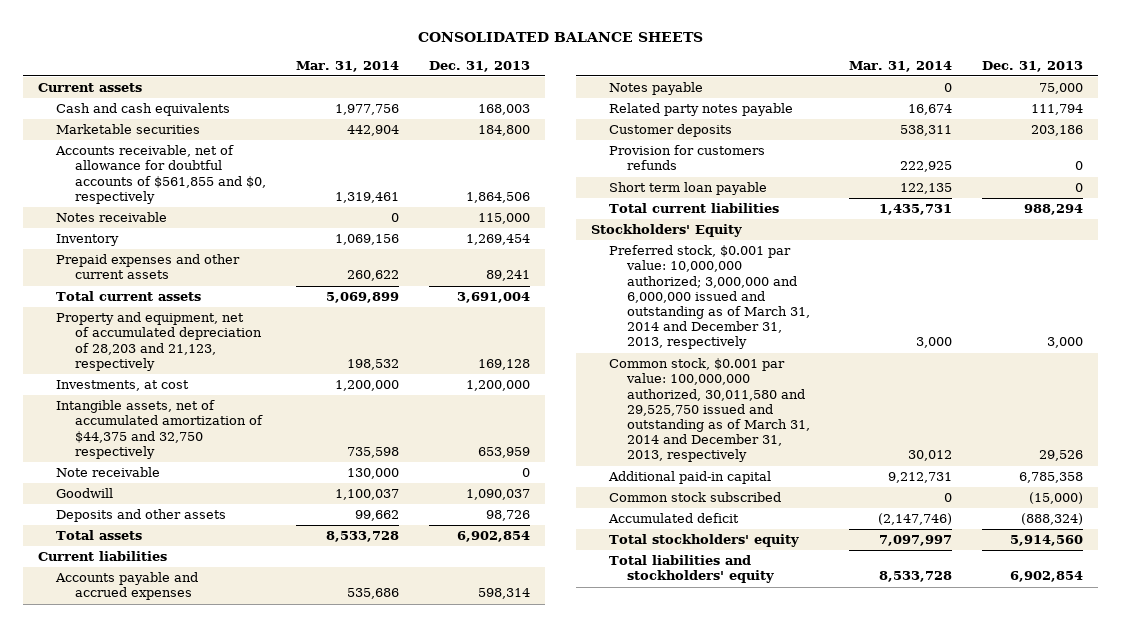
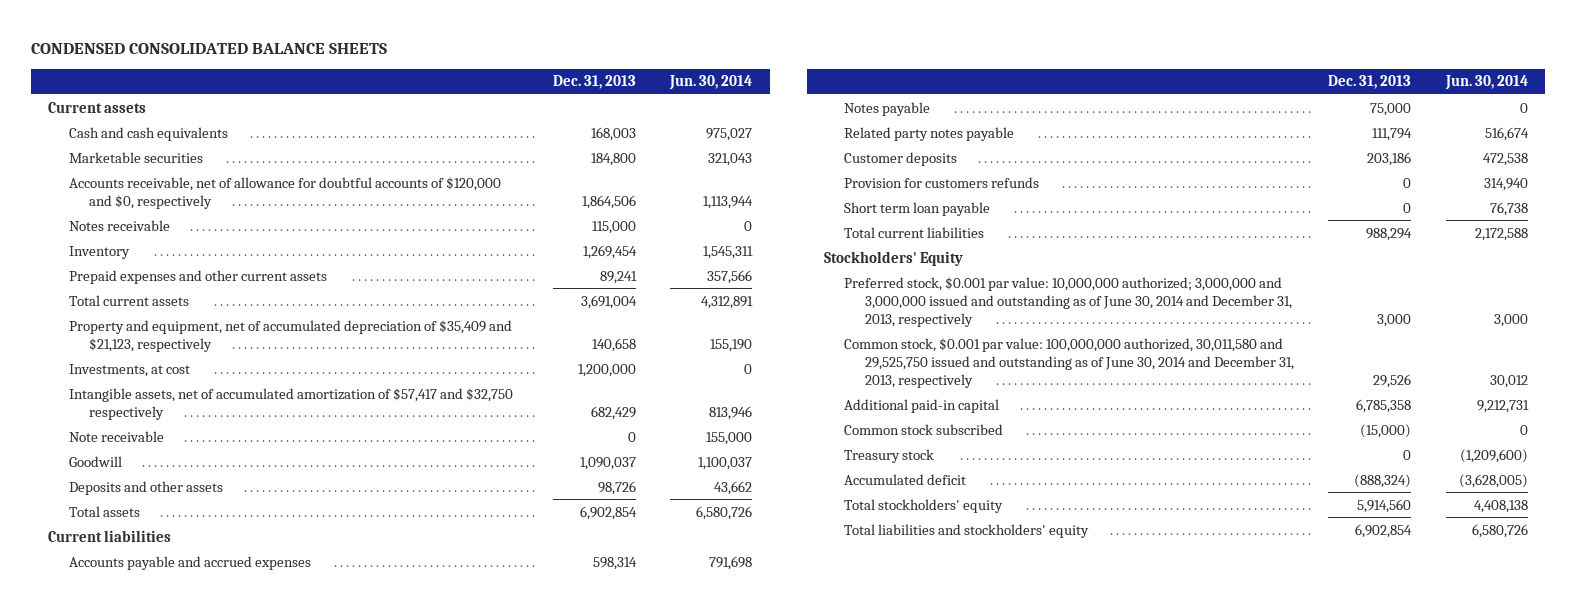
[417,32,703,43] CONSOLIDATED BALANCE SHEETS -> [30,42,387,54] CONDENSED CONSOLIDATED BALANCE SHEETS
[295,60,399,72] Mar. 31, 2014 -> none
none -> [669,75,753,91] Jun. 30, 2014
[55,145,266,204] Accounts receivable, net of allowance for doubtful accounts of $561,855 and $0, respectively -> [68,176,501,209] Accounts receivable, net of allowance for doubtful accounts of $120,000 and $0, respectively
[56,312,262,371] Property and equipment, net of accumulated depreciation of 28,203 and 21,123, respectively -> [68,319,512,352] Property and equipment, net of accumulated depreciation of $35,409 and $21,123, respectively
[478,358,531,370] 169,128 -> [591,337,636,352] 140,658
[56,400,263,459] Intangible assets, net of accumulated amortization of $44,375 and 32,750 respectively -> [68,387,513,420] Intangible assets, net of accumulated amortization of $57,417 and $32,750 respectively
[478,446,531,458] 653,959 -> [590,405,636,420] 682,429
[609,245,811,350] Preferred stock, $0.001 par value: 10,000,000 authorized; 3,000,000 and 6,000,000 issued and outstanding as of March 31, 2014 and December 31, 2013, respectively -> [844,276,1292,327] Preferred stock, $0.001 par value: 10,000,000 authorized; 3,000,000 and 3,000,000 issued and outstanding as of June 30, 2014 and December 31, 2013, respectively
[609,358,811,463] Common stock, $0.001 par value: 100,000,000 authorized, 30,011,580 and 29,525,750 issued and outstanding as of March 31, 2014 and December 31, 2013, respectively -> [844,337,1294,388] Common stock, $0.001 par value: 100,000,000 authorized, 30,011,580 and 29,525,750 issued and outstanding as of June 30, 2014 and December 31, 2013, respectively
none -> [844,448,935,463] Treasury stock

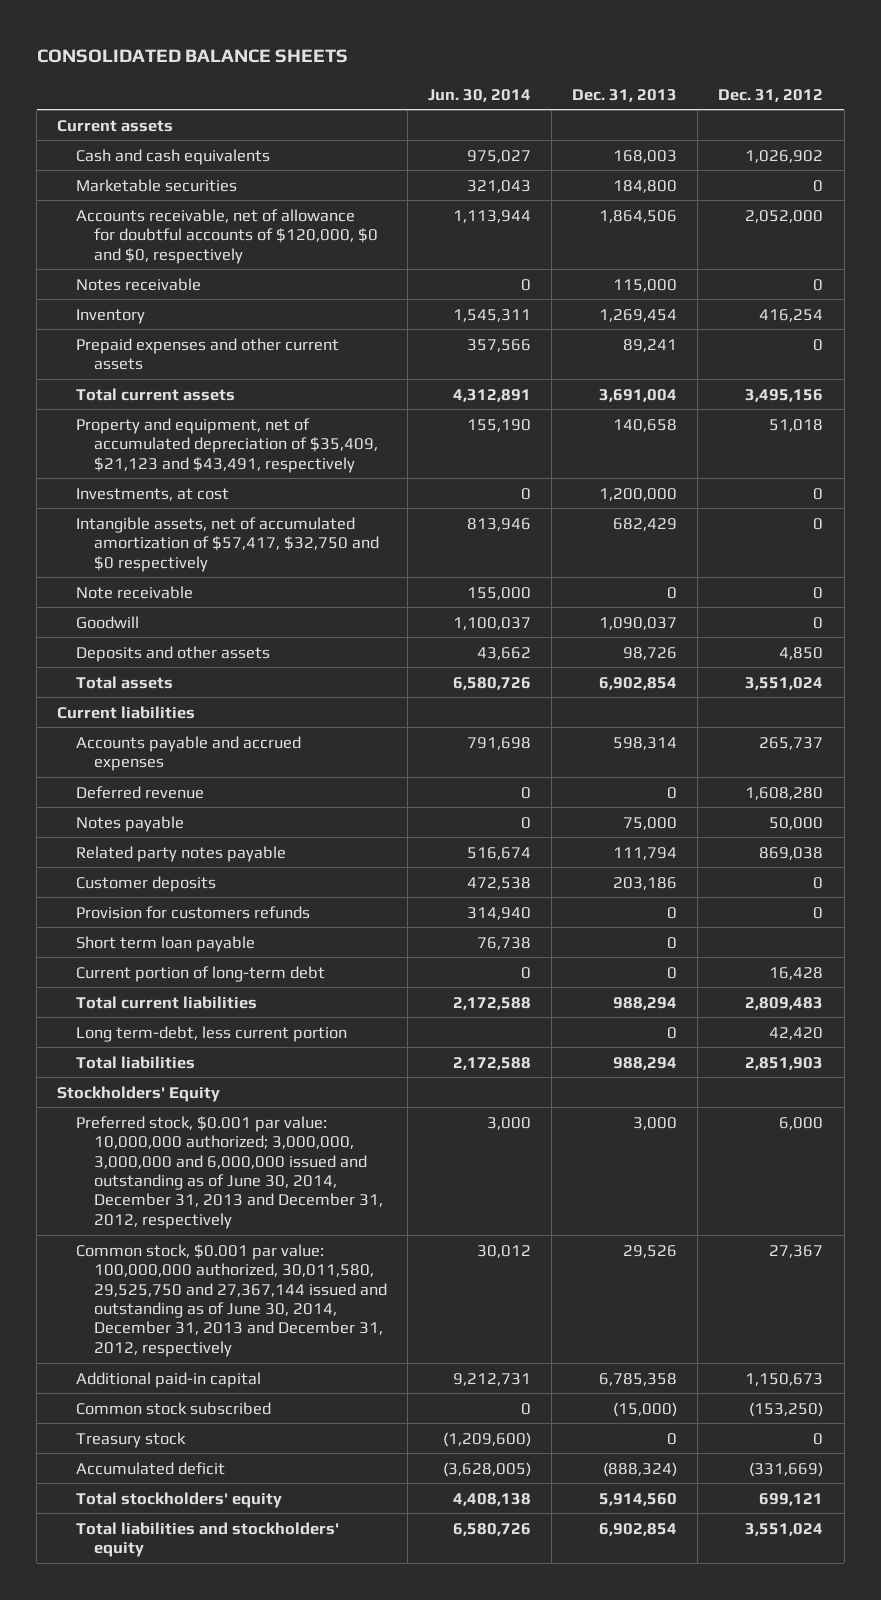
[30,42,387,54] CONDENSED CONSOLIDATED BALANCE SHEETS -> [36,49,348,64] CONSOLIDATED BALANCE SHEETS
none -> [718,88,824,102] Dec. 31, 2012
[68,176,501,209] Accounts receivable, net of allowance for doubtful accounts of $120,000 and $0, respectively -> [75,208,378,264] Accounts receivable, net of allowance for doubtful accounts of $120,000, $0 and $0, respectively
[68,319,512,352] Property and equipment, net of accumulated depreciation of $35,409 and $21,123, respectively -> [75,417,378,473] Property and equipment, net of accumulated depreciation of $35,409, $21,123 and $43,491, respectively
[68,387,513,420] Intangible assets, net of accumulated amortization of $57,417 and $32,750 respectively -> [75,516,379,572] Intangible assets, net of accumulated amortization of $57,417, $32,750 and $0 respectively
none -> [75,785,204,799] Deferred revenue
none -> [75,965,325,982] Current portion of long-term debt
none -> [75,1025,347,1042] Long term-debt, less current portion
none -> [75,1055,195,1069] Total liabilities
[844,276,1292,327] Preferred stock, $0.001 par value: 10,000,000 authorized; 3,000,000 and 3,000,000 issued and outstanding as of June 30, 2014 and December 31, 2013, respectively -> [75,1115,383,1229] Preferred stock, $0.001 par value: 10,000,000 authorized; 3,000,000, 3,000,000 and 6,000,000 issued and outstanding as of June 30, 2014, December 31, 2013 and December 31, 2012, respectively
[844,337,1294,388] Common stock, $0.001 par value: 100,000,000 authorized, 30,011,580 and 29,525,750 issued and outstanding as of June 30, 2014 and December 31, 2013, respectively -> [75,1243,387,1357] Common stock, $0.001 par value: 100,000,000 authorized, 30,011,580, 29,525,750 and 27,367,144 issued and outstanding as of June 30, 2014, December 31, 2013 and December 31, 2012, respectively

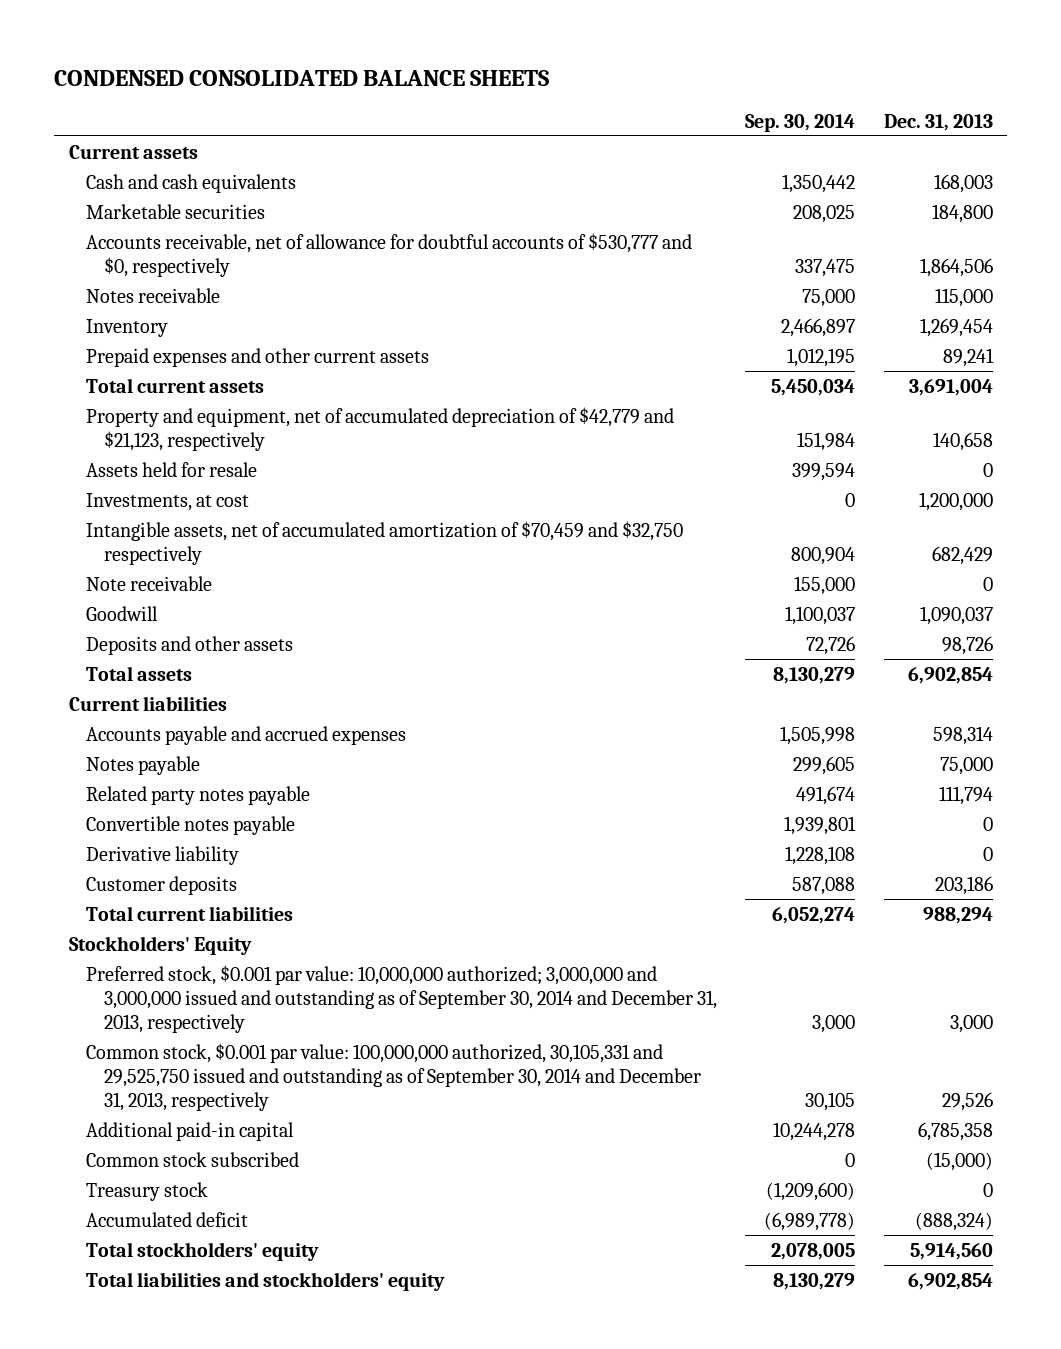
[36,49,348,64] CONSOLIDATED BALANCE SHEETS -> [54,69,550,86] CONDENSED CONSOLIDATED BALANCE SHEETS
[428,88,532,102] Jun. 30, 2014 -> none
[718,88,824,102] Dec. 31, 2012 -> none
none -> [745,113,856,132] Sep. 30, 2014
[75,208,378,264] Accounts receivable, net of allowance for doubtful accounts of $120,000, $0 and $0, respectively -> [86,232,693,277] Accounts receivable, net of allowance for doubtful accounts of $530,777 and $0, respectively
[75,417,378,473] Property and equipment, net of accumulated depreciation of $35,409, $21,123 and $43,491, respectively -> [86,406,675,451] Property and equipment, net of accumulated depreciation of $42,779 and $21,123, respectively
none -> [86,461,258,477] Assets held for resale
[75,516,379,572] Intangible assets, net of accumulated amortization of $57,417, $32,750 and $0 respectively -> [86,520,684,565] Intangible assets, net of accumulated amortization of $70,459 and $32,750 respectively
[75,785,204,799] Deferred revenue -> none
none -> [86,815,296,835] Convertible notes payable
none -> [86,845,240,865] Derivative liability
[75,905,310,919] Provision for customers refunds -> none
[75,935,255,952] Short term loan payable -> none
[75,965,325,982] Current portion of long-term debt -> none
[75,1025,347,1042] Long term-debt, less current portion -> none
[75,1055,195,1069] Total liabilities -> none
[75,1115,383,1229] Preferred stock, $0.001 par value: 10,000,000 authorized; 3,000,000, 3,000,000 and 6,000,000 issued and outstanding as of June 30, 2014, December 31, 2013 and December 31, 2012, respectively -> [86,964,717,1033] Preferred stock, $0.001 par value: 10,000,000 authorized; 3,000,000 and 3,000,000 issued and outstanding as of September 30, 2014 and December 31, 2013, respectively
[75,1243,387,1357] Common stock, $0.001 par value: 100,000,000 authorized, 30,011,580, 29,525,750 and 27,367,144 issued and outstanding as of June 30, 2014, December 31, 2013 and December 31, 2012, respectively -> [86,1042,701,1111] Common stock, $0.001 par value: 100,000,000 authorized, 30,105,331 and 29,525,750 issued and outstanding as of September 30, 2014 and December 31, 2013, respectively

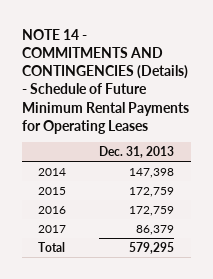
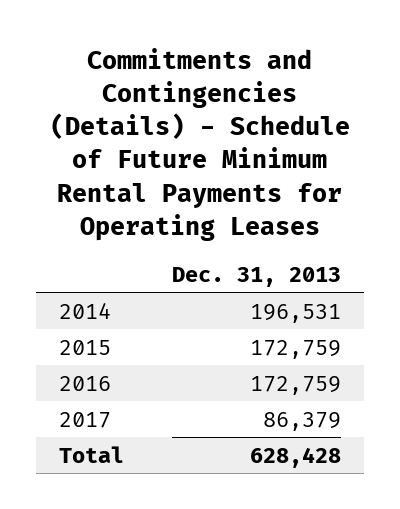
[22,29,190,134] NOTE 14 - COMMITMENTS AND CONTINGENCIES (Details) - Schedule of Future Minimum Rental Payments for Operating Leases -> [49,48,350,241] Commitments and Contingencies (Details) - Schedule of Future Minimum Rental Payments for Operating Leases
[129,167,175,178] 147,398 -> [249,303,341,323] 196,531
[129,241,175,254] 579,295 -> [249,446,341,468] 628,428

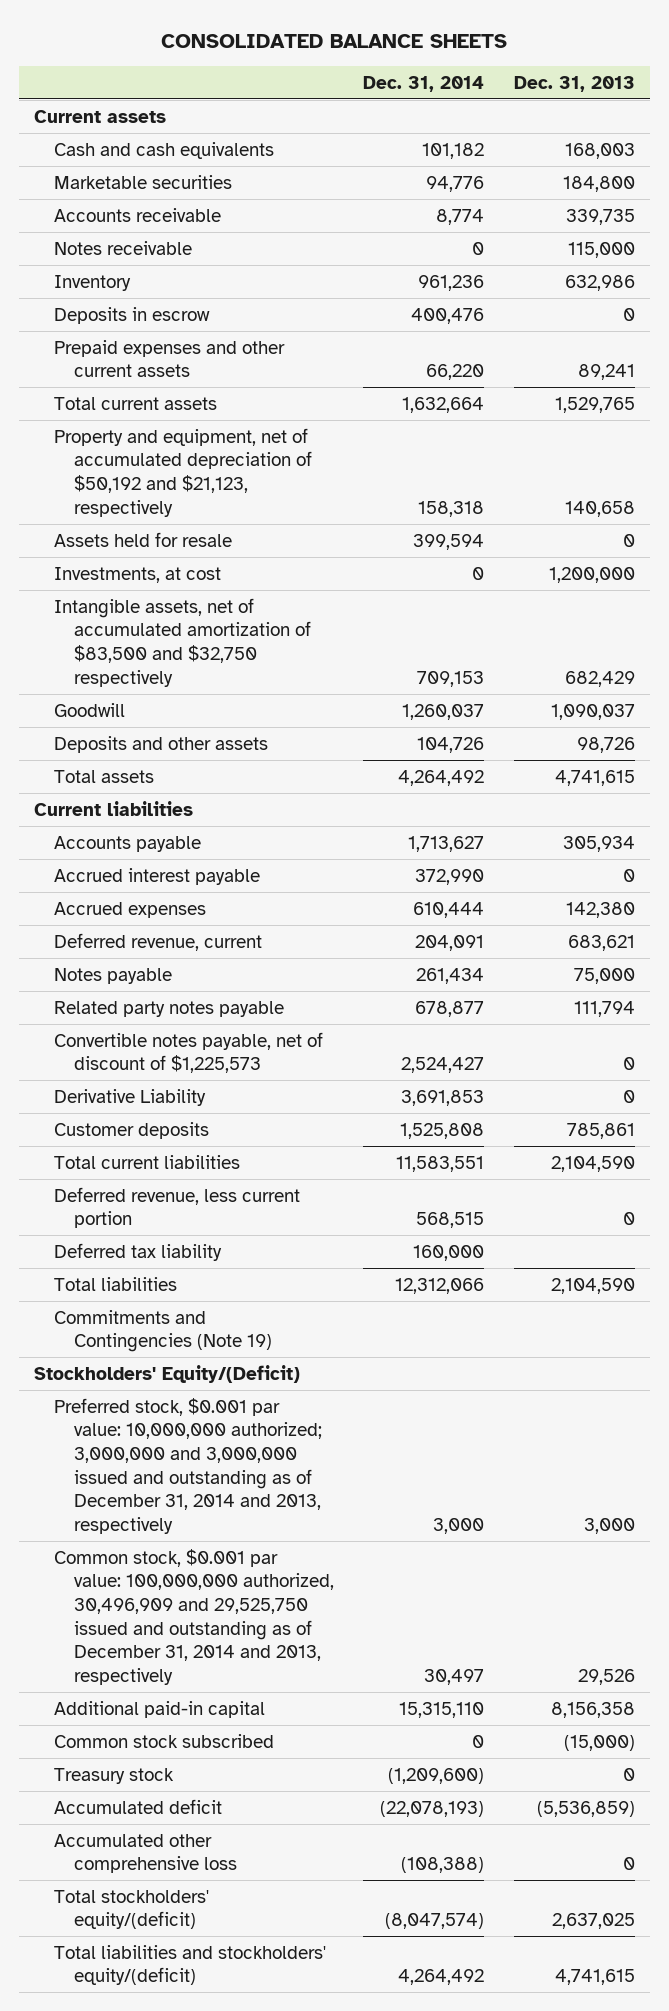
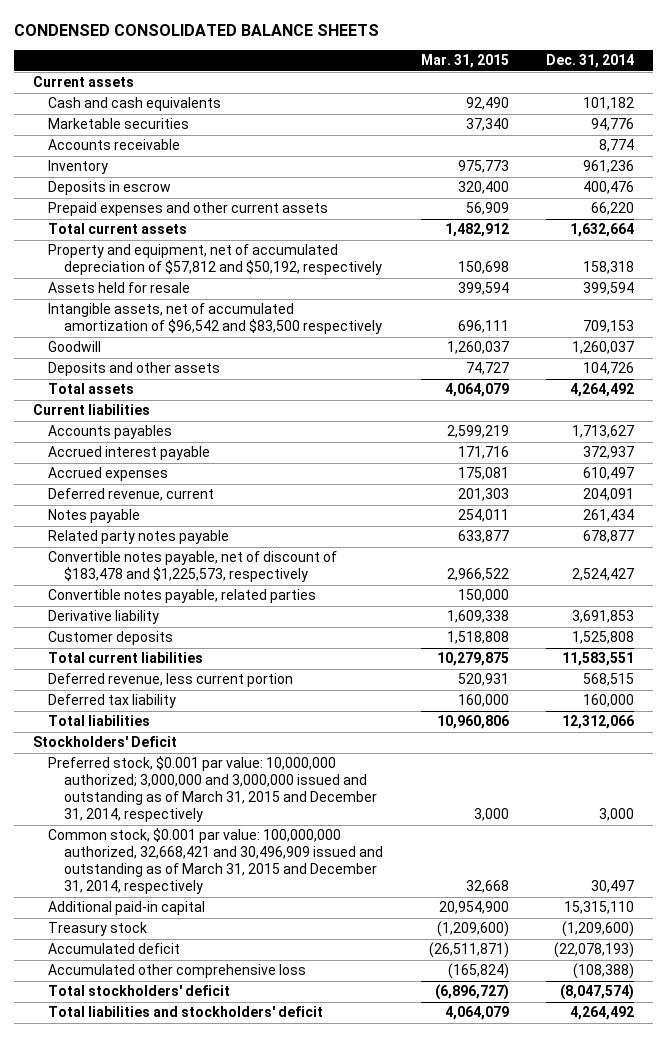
[161,33,508,48] CONSOLIDATED BALANCE SHEETS -> [13,23,379,36] CONDENSED CONSOLIDATED BALANCE SHEETS
[513,75,635,92] Dec. 31, 2013 -> none
none -> [420,54,509,69] Mar. 31, 2015
[54,240,193,255] Notes receivable -> none
[54,427,313,517] Property and equipment, net of accumulated depreciation of $50,192 and $21,123, respectively -> [48,244,382,276] Property and equipment, net of accumulated depreciation of $57,812 and $50,192, respectively
[54,566,222,583] Investments, at cost -> none
[54,597,312,687] Intangible assets, net of accumulated amortization of $83,500 and $32,750 respectively -> [48,303,382,335] Intangible assets, net of accumulated amortization of $96,542 and $83,500 respectively
[54,835,202,852] Accounts payable -> [48,425,173,440] Accounts payables
[415,868,485,885] 372,990 -> [583,446,635,460] 372,937
[413,901,485,918] 610,444 -> [583,467,635,481] 610,497
[54,1031,324,1074] Convertible notes payable, net of discount of $1,225,573 -> [48,551,338,583] Convertible notes payable, net of discount of $183,478 and $1,225,573, respectively
none -> [48,589,317,604] Convertible notes payable, related parties
[54,1088,207,1106] Derivative Liability -> [48,610,160,625] Derivative liability
[54,1309,273,1353] Commitments and Contingencies (Note 19) -> none
[33,1364,300,1383] Stockholders' Equity/(Deficit) -> [32,736,177,748] Stockholders' Deficit
[54,1397,323,1535] Preferred stock, $0.001 par value: 10,000,000 authorized; 3,000,000 and 3,000,000 issued and outstanding as of December 31, 2014 and 2013, respectively -> [48,756,377,823] Preferred stock, $0.001 par value: 10,000,000 authorized; 3,000,000 and 3,000,000 issued and outstanding as of March 31, 2015 and December 31, 2014, respectively
[54,1548,335,1686] Common stock, $0.001 par value: 100,000,000 authorized, 30,496,909 and 29,525,750 issued and outstanding as of December 31, 2014 and 2013, respectively -> [48,828,383,895] Common stock, $0.001 par value: 100,000,000 authorized, 32,668,421 and 30,496,909 issued and outstanding as of March 31, 2015 and December 31, 2014, respectively
[54,1733,275,1748] Common stock subscribed -> none
[54,1889,210,1930] Total stockholders' equity/(deficit) -> [48,985,231,997] Total stockholders' deficit
[54,1944,327,1986] Total liabilities and stockholders' equity/(deficit) -> [48,1006,324,1018] Total liabilities and stockholders' deficit

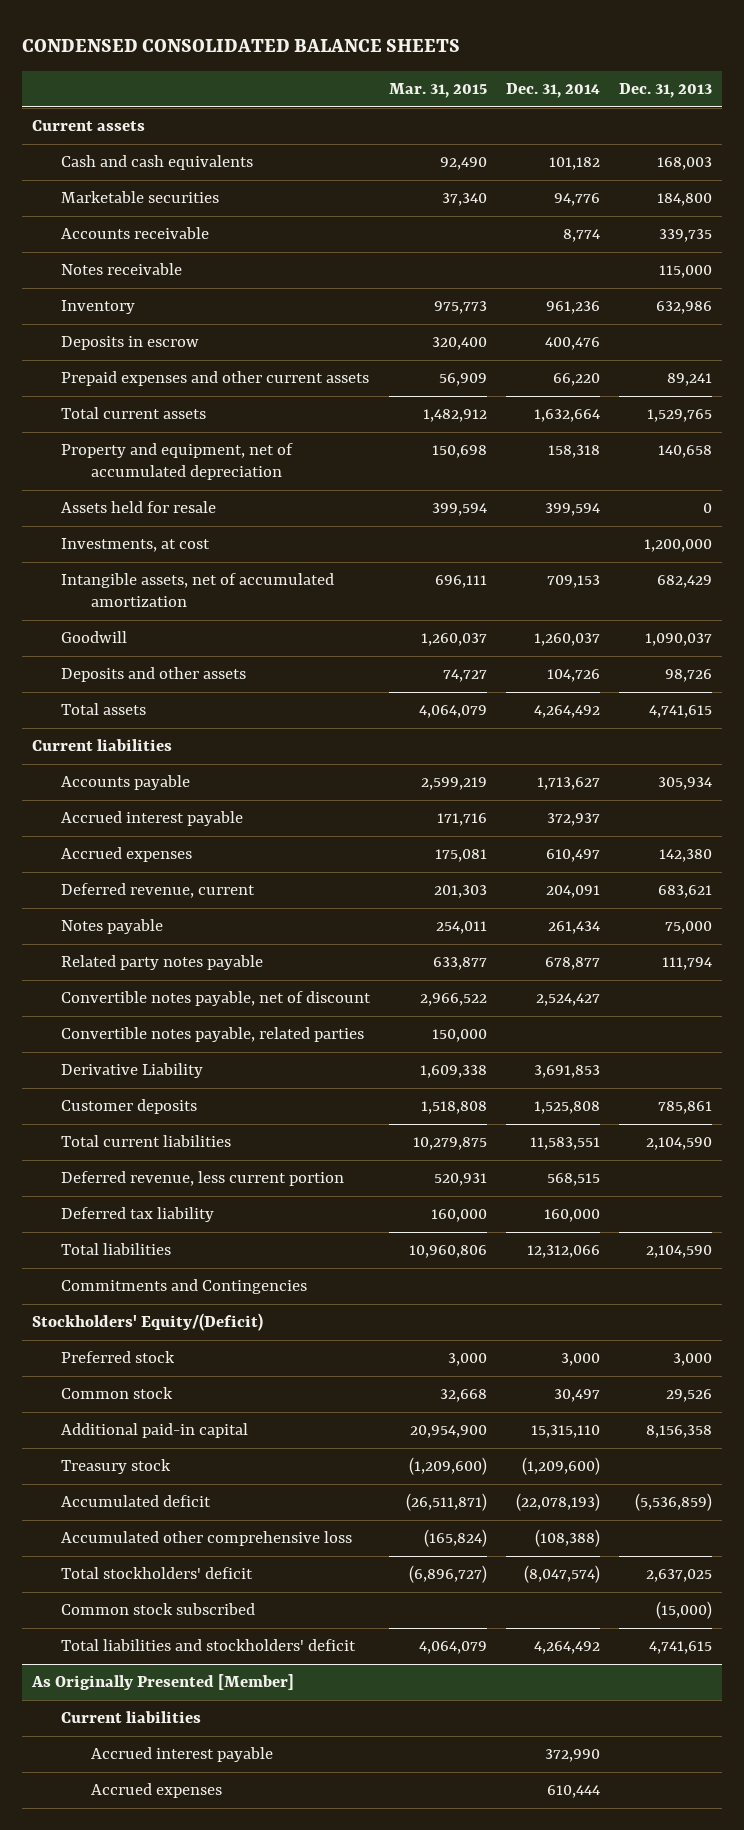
none -> [619,82,713,98] Dec. 31, 2013
none -> [61,263,183,276] Notes receivable
[48,244,382,276] Property and equipment, net of accumulated depreciation of $57,812 and $50,192, respectively -> [61,443,294,481] Property and equipment, net of accumulated depreciation
none -> [61,538,211,553] Investments, at cost
[48,303,382,335] Intangible assets, net of accumulated amortization of $96,542 and $83,500 respectively -> [61,573,335,608] Intangible assets, net of accumulated amortization
[48,425,173,440] Accounts payables -> [61,775,191,791] Accounts payable
[48,551,338,583] Convertible notes payable, net of discount of $183,478 and $1,225,573, respectively -> [61,991,372,1007] Convertible notes payable, net of discount
[48,610,160,625] Derivative liability -> [61,1063,204,1079] Derivative Liability
none -> [61,1279,308,1295] Commitments and Contingencies
[32,736,177,748] Stockholders' Deficit -> [31,1313,263,1332] Stockholders' Equity/(Deficit)
[48,756,377,823] Preferred stock, $0.001 par value: 10,000,000 authorized; 3,000,000 and 3,000,000 issued and outstanding as of March 31, 2015 and December 31, 2014, respectively -> [61,1351,176,1364] Preferred stock
[48,828,383,895] Common stock, $0.001 par value: 100,000,000 authorized, 32,668,421 and 30,496,909 issued and outstanding as of March 31, 2015 and December 31, 2014, respectively -> [61,1387,174,1400] Common stock
none -> [61,1603,256,1616] Common stock subscribed
none -> [30,1674,294,1691] As Originally Presented [Member]
none -> [61,1711,202,1724] Current liabilities
none -> [90,1747,273,1763] Accrued interest payable
none -> [90,1783,222,1799] Accrued expenses

